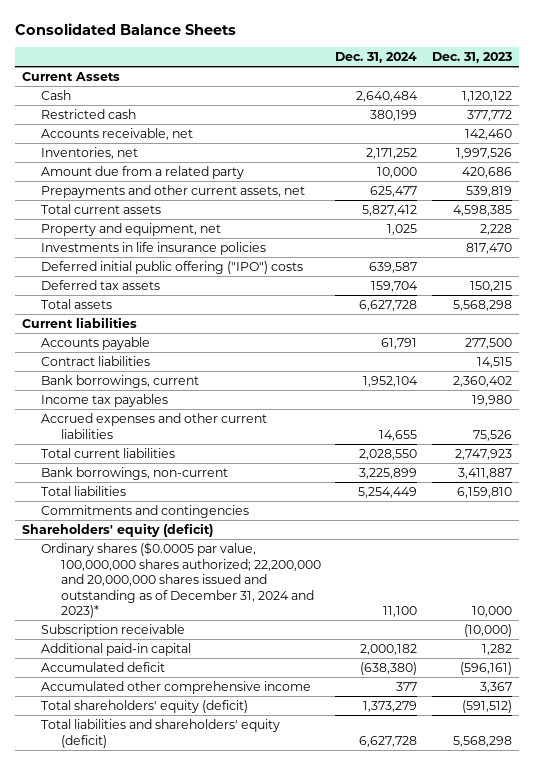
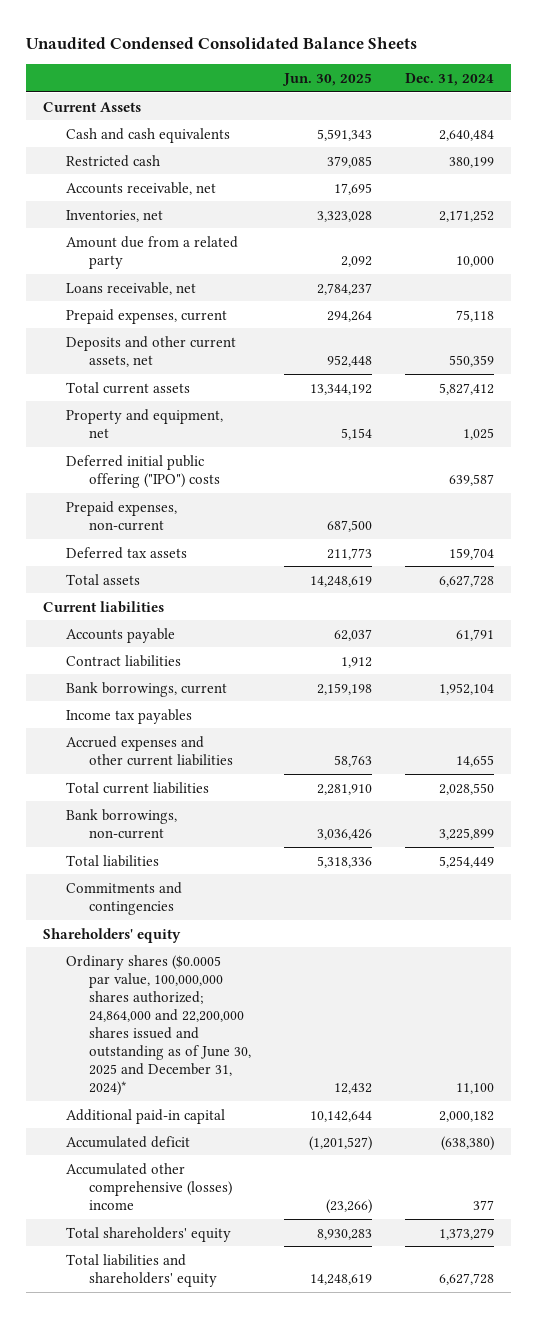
[14,22,236,35] Consolidated Balance Sheets -> [26,37,418,50] Unaudited Condensed Consolidated Balance Sheets
[432,52,513,64] Dec. 31, 2023 -> none
none -> [282,72,373,86] Jun. 30, 2025
[41,89,72,100] Cash -> [66,127,231,143] Cash and cash equivalents
none -> [66,281,197,295] Loans receivable, net
none -> [66,308,228,324] Prepaid expenses, current
[41,184,306,198] Prepayments and other current assets, net -> [66,335,237,367] Deposits and other current assets, net
[370,185,418,197] 625,477 -> [449,354,495,367] 550,359
[41,241,267,255] Investments in life insurance policies -> none
none -> [66,500,178,531] Prepaid expenses, non-current
[41,623,186,637] Subscription receivable -> none
[22,522,214,537] Shareholders' equity (deficit) -> [42,927,181,943] Shareholders' equity
[41,541,321,619] Ordinary shares ($0.0005 par value, 100,000,000 shares authorized; 22,200,000 and 20,000,000 shares issued and outstanding as of December 31, 2024 and 2023)* -> [66,954,252,1097] Ordinary shares ($0.0005 par value, 100,000,000 shares authorized; 24,864,000 and 22,200,000 shares issued and outstanding as of June 30, 2025 and December 31, 2024)*
[41,680,312,694] Accumulated other comprehensive income -> [66,1162,233,1210] Accumulated other comprehensive (losses) income
[41,699,249,713] Total shareholders' equity (deficit) -> [66,1226,232,1242] Total shareholders' equity
[41,718,281,748] Total liabilities and shareholders' equity (deficit) -> [66,1253,218,1287] Total liabilities and shareholders' equity

